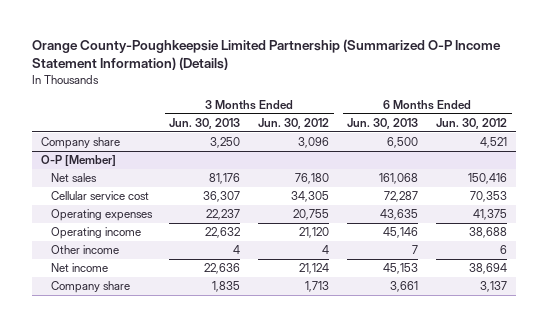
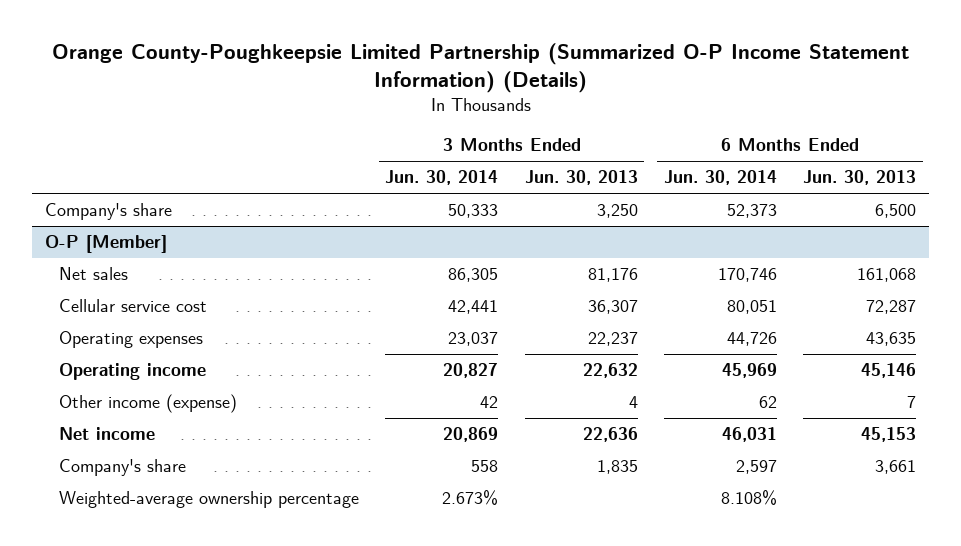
[258,118,330,130] Jun. 30, 2012 -> none
[436,118,508,130] Jun. 30, 2012 -> none
none -> [385,170,499,186] Jun. 30, 2014
none -> [663,170,777,186] Jun. 30, 2014
[40,137,120,150] Company share -> [44,203,172,221] Company's share
[50,245,119,255] Other income -> [59,394,238,414] Other income (expense)
[50,281,130,294] Company share -> [59,459,187,477] Company's share
none -> [59,491,360,509] Weighted-average ownership percentage

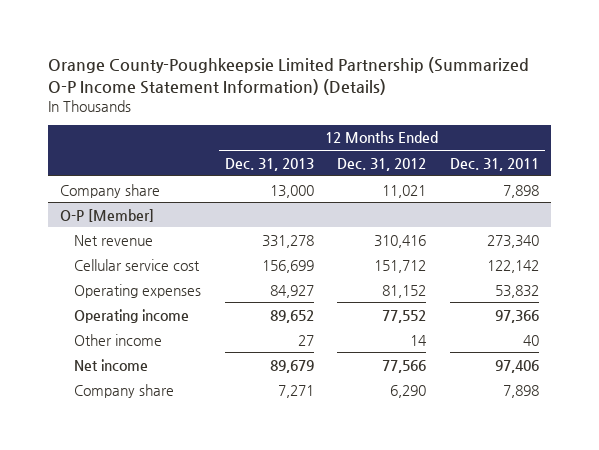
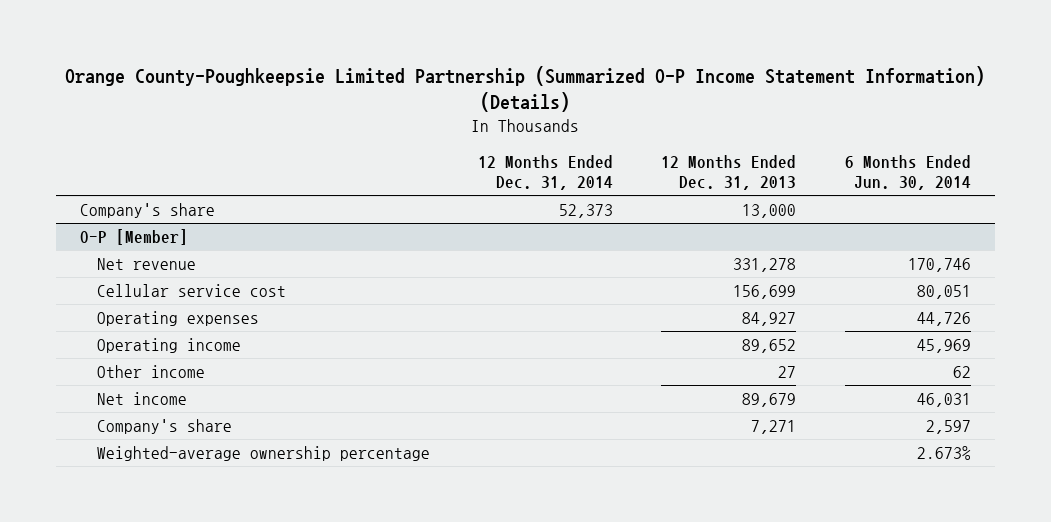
[337,157,427,171] Dec. 31, 2012 -> none
[449,157,539,171] Dec. 31, 2011 -> none
none -> [478,154,614,191] 12 Months Ended Dec. 31, 2014
none -> [844,154,971,191] 6 Months Ended Jun. 30, 2014
[59,183,160,198] Company share -> [80,202,216,218] Company's share
[73,383,174,398] Company share -> [96,418,232,434] Company's share
none -> [96,445,430,461] Weighted-average ownership percentage

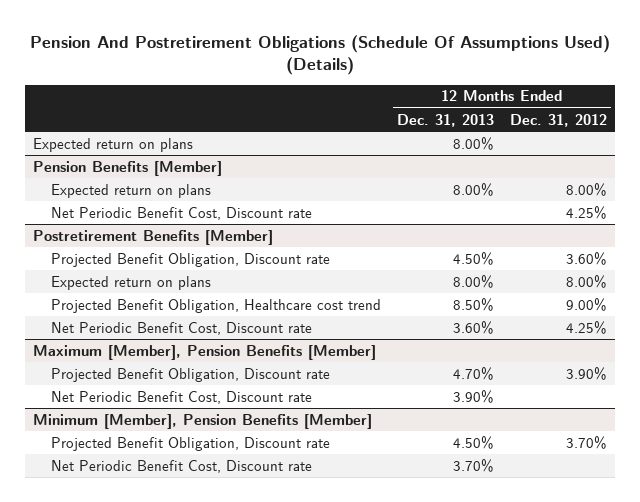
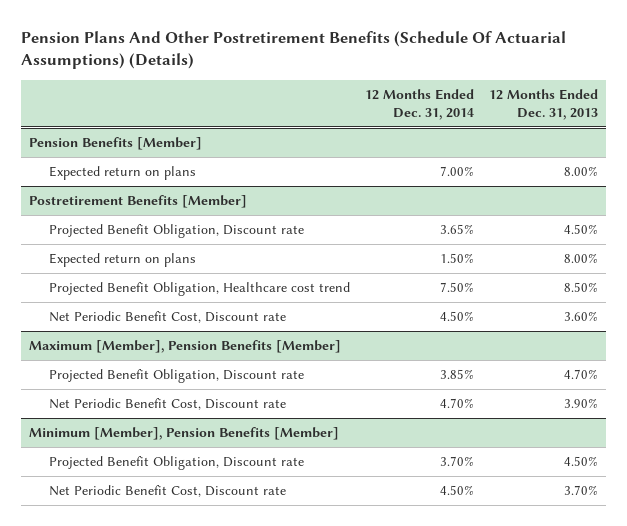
[29,34,610,76] Pension And Postretirement Obligations (Schedule Of Assumptions Used) (Details) -> [21,31,567,70] Pension Plans And Other Postretirement Benefits (Schedule Of Actuarial Assumptions) (Details)
[509,113,607,127] Dec. 31, 2012 -> none
none -> [364,88,474,120] 12 Months Ended Dec. 31, 2014
[33,137,194,152] Expected return on plans -> none
[50,206,312,220] Net Periodic Benefit Cost, Discount rate -> none

